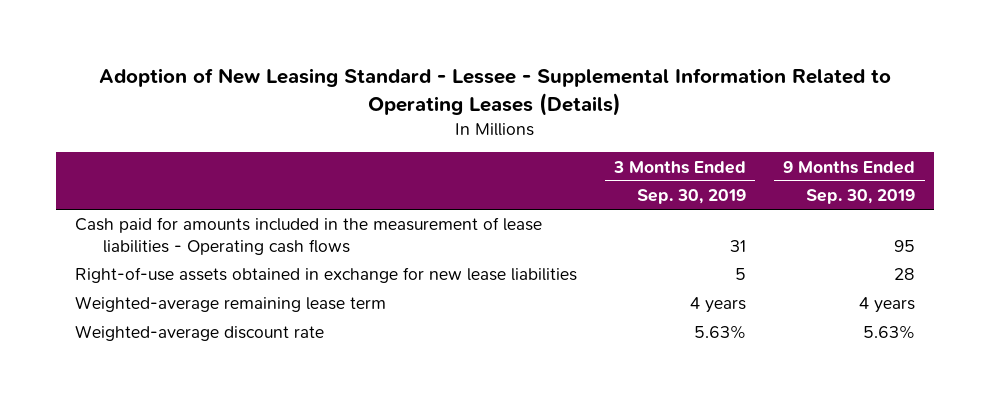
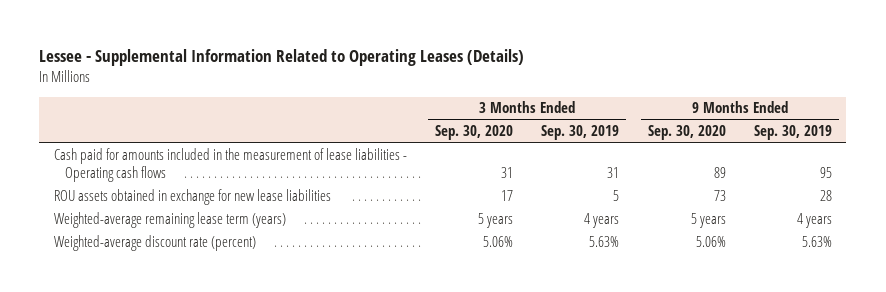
[99,68,892,116] Adoption of New Leasing Standard - Lessee - Supplemental Information Related to Operating Leases (Details) -> [39,49,525,67] Lessee - Supplemental Information Related to Operating Leases (Details)
none -> [434,125,513,141] Sep. 30, 2020
none -> [647,125,726,141] Sep. 30, 2020
[74,267,577,284] Right-of-use assets obtained in exchange for new lease liabilities -> [53,188,331,205] ROU assets obtained in exchange for new lease liabilities
[74,296,386,313] Weighted-average remaining lease term -> [53,211,286,228] Weighted-average remaining lease term (years)
[74,325,324,342] Weighted-average discount rate -> [53,234,256,251] Weighted-average discount rate (percent)

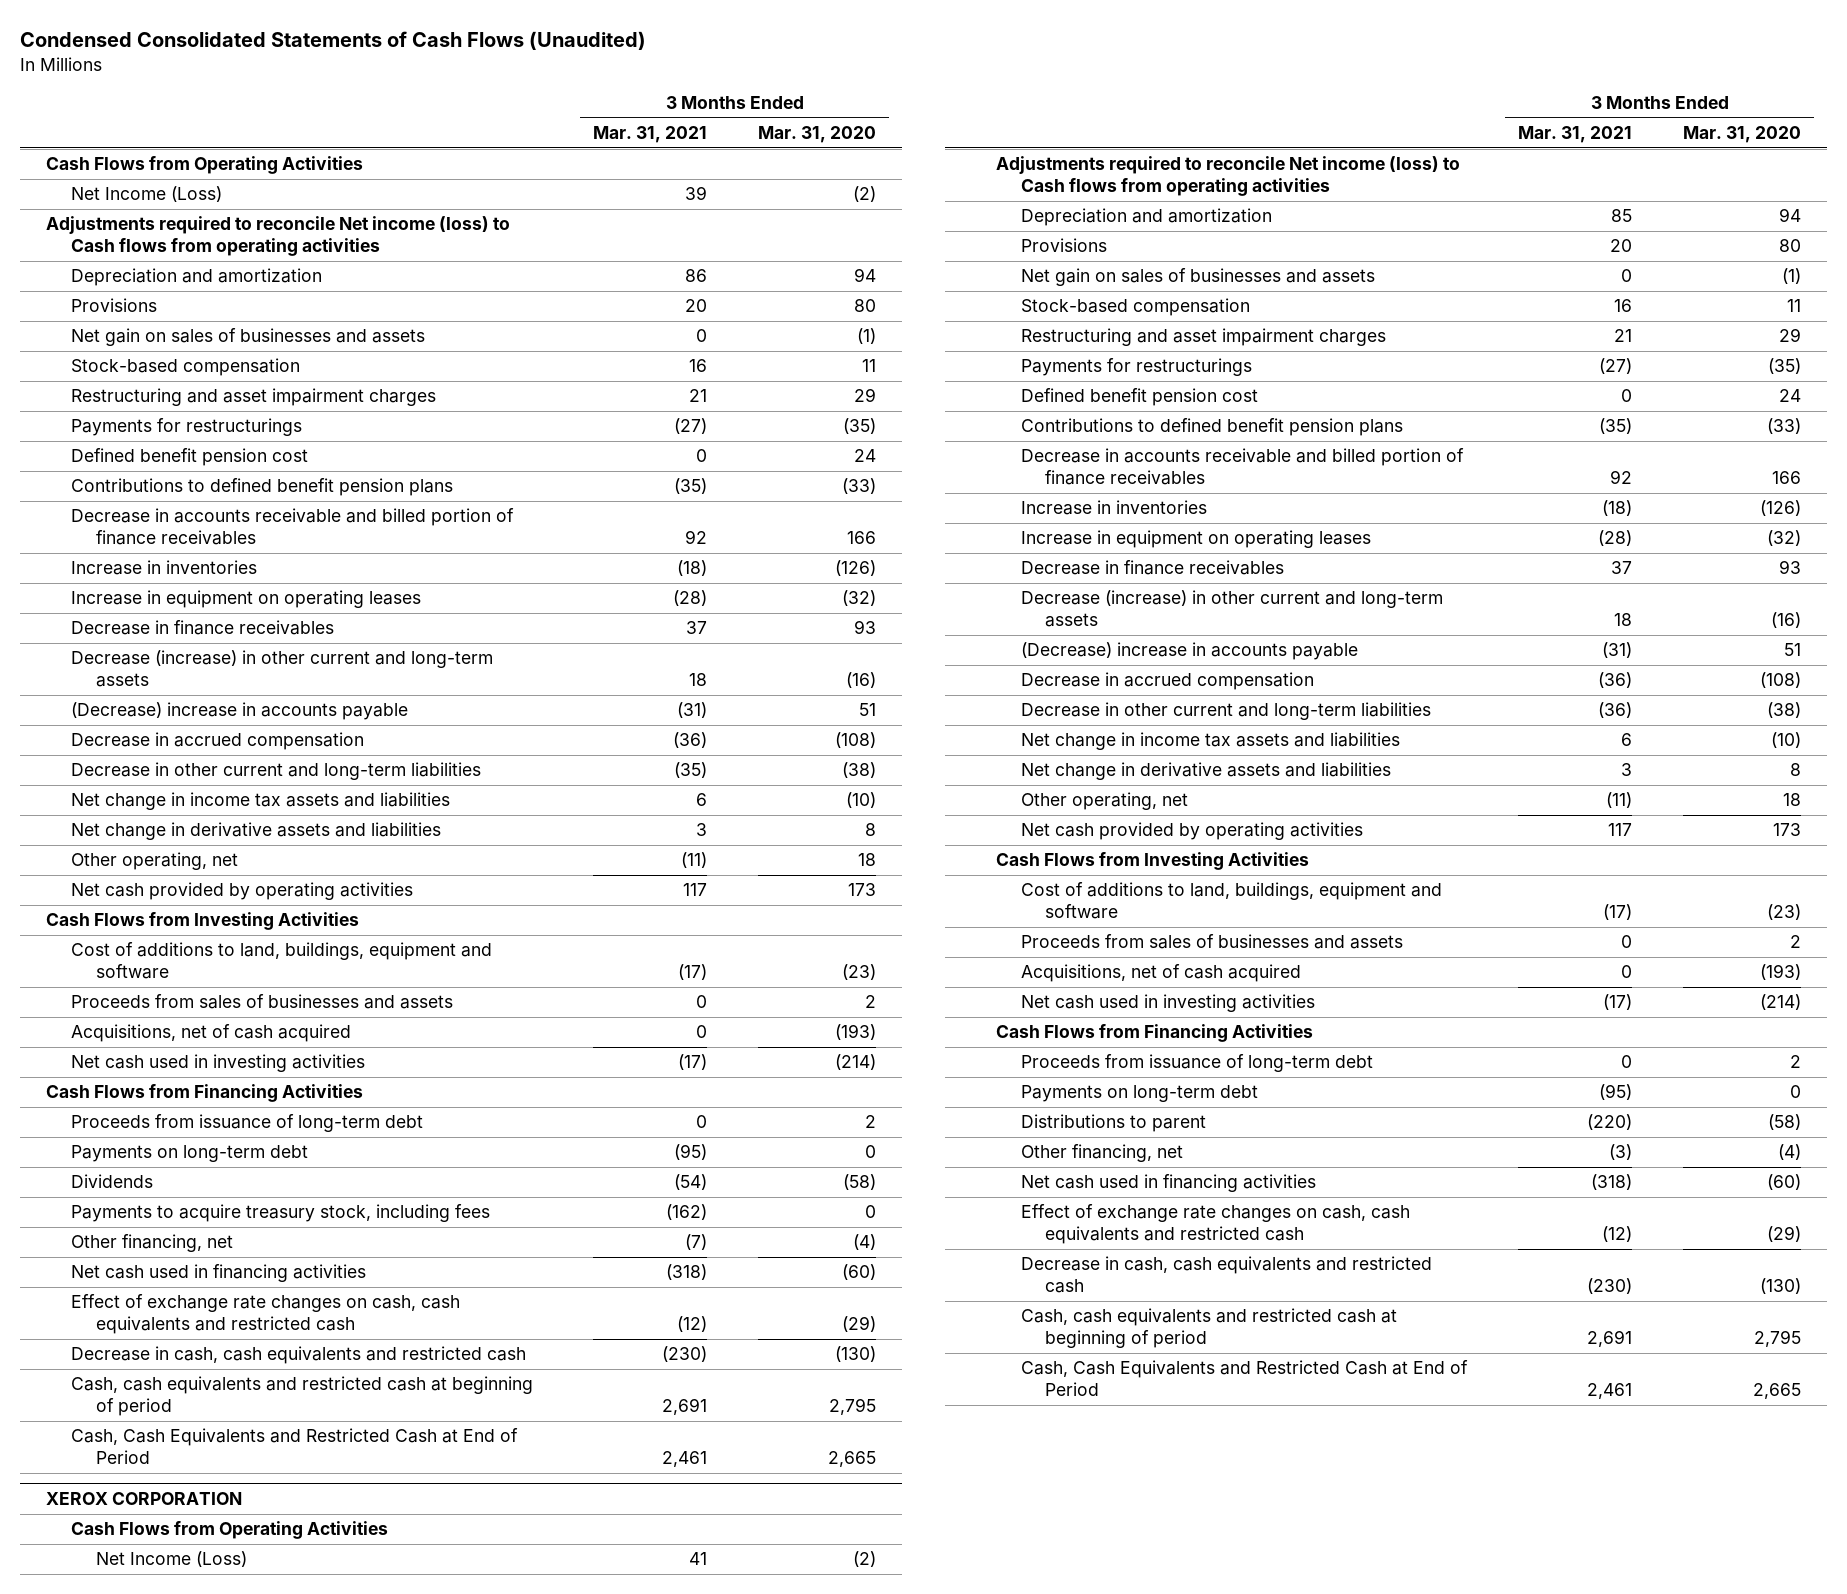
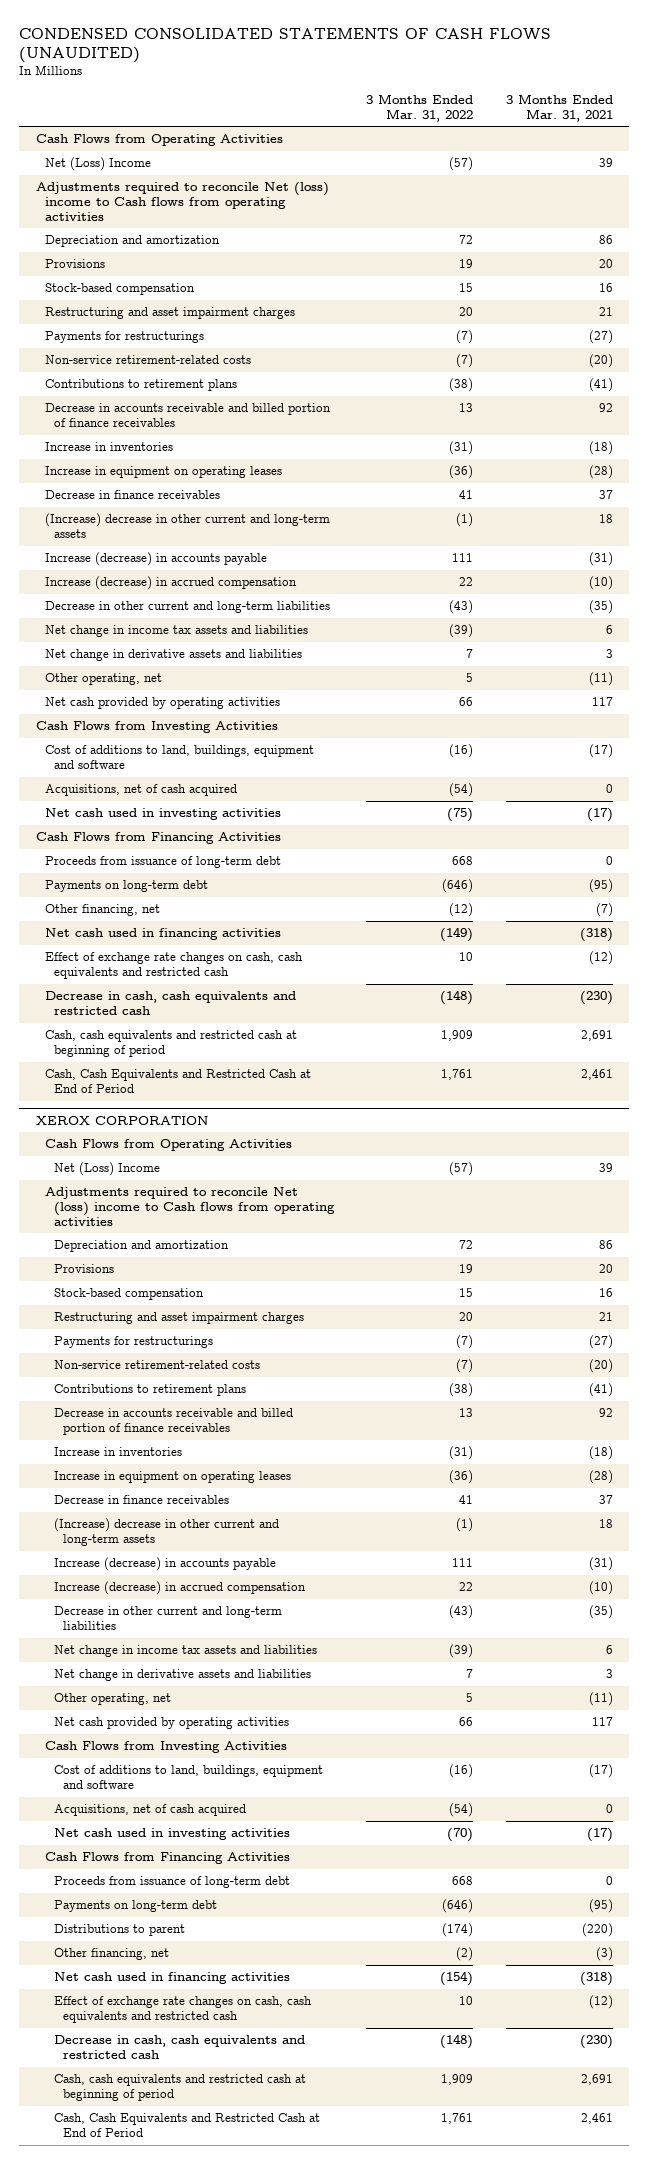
[20,31,647,51] Condensed Consolidated Statements of Cash Flows (Unaudited) -> [19,27,552,64] CONDENSED CONSOLIDATED STATEMENTS OF CASH FLOWS (UNAUDITED)
[758,126,877,144] Mar. 31, 2020 -> none
none -> [366,93,474,122] 3 Months Ended Mar. 31, 2022
[70,186,222,203] Net Income (Loss) -> [44,157,151,172] Net (Loss) Income
[46,216,511,256] Adjustments required to reconcile Net income (loss) to Cash flows from operating activities -> [35,182,329,221] Adjustments required to reconcile Net (loss) income to Cash flows from operating activities
[70,328,425,347] Net gain on sales of businesses and assets -> none
[70,448,308,467] Defined benefit pension cost -> none
[70,478,453,497] Contributions to defined benefit pension plans -> none
none -> [44,355,251,365] Non-service retirement-related costs
none -> [44,379,237,392] Contributions to retirement plans
[70,650,493,687] Decrease (increase) in other current and long-term assets -> [44,513,330,538] (Increase) decrease in other current and long-term assets
[70,702,408,721] (Decrease) increase in accounts payable -> [44,552,267,567] Increase (decrease) in accounts payable
[70,732,364,751] Decrease in accrued compensation -> [44,576,297,591] Increase (decrease) in accrued compensation
[673,732,708,749] (36) -> [588,576,613,591] (10)
[70,994,453,1010] Proceeds from sales of businesses and assets -> none
[70,1174,153,1189] Dividends -> none
[70,1204,490,1223] Payments to acquire treasury stock, including fees -> none
[95,1551,247,1568] Net Income (Loss) -> [53,1162,160,1177] Net (Loss) Income
[689,1552,708,1566] 41 -> [598,1163,613,1173] 39
[995,156,1460,196] Adjustments required to reconcile Net income (loss) to Cash flows from operating activities -> [44,1187,335,1226] Adjustments required to reconcile Net (loss) income to Cash flows from operating activities
[1610,209,1632,223] 85 -> [598,1240,613,1250] 86
[1020,268,1375,287] Net gain on sales of businesses and assets -> none
[1020,388,1258,407] Defined benefit pension cost -> none
[1020,418,1403,437] Contributions to defined benefit pension plans -> none
none -> [53,1360,260,1370] Non-service retirement-related costs
none -> [53,1384,246,1397] Contributions to retirement plans
[1020,590,1443,627] Decrease (increase) in other current and long-term assets -> [53,1518,279,1546] (Increase) decrease in other current and long-term assets
[1020,642,1358,661] (Decrease) increase in accounts payable -> [53,1557,276,1572] Increase (decrease) in accounts payable
[1020,672,1314,691] Decrease in accrued compensation -> [53,1581,306,1596] Increase (decrease) in accrued compensation
[1597,672,1632,689] (36) -> [588,1581,613,1596] (10)
[1597,702,1632,719] (36) -> [588,1605,613,1620] (35)
[1020,934,1403,950] Proceeds from sales of businesses and assets -> none

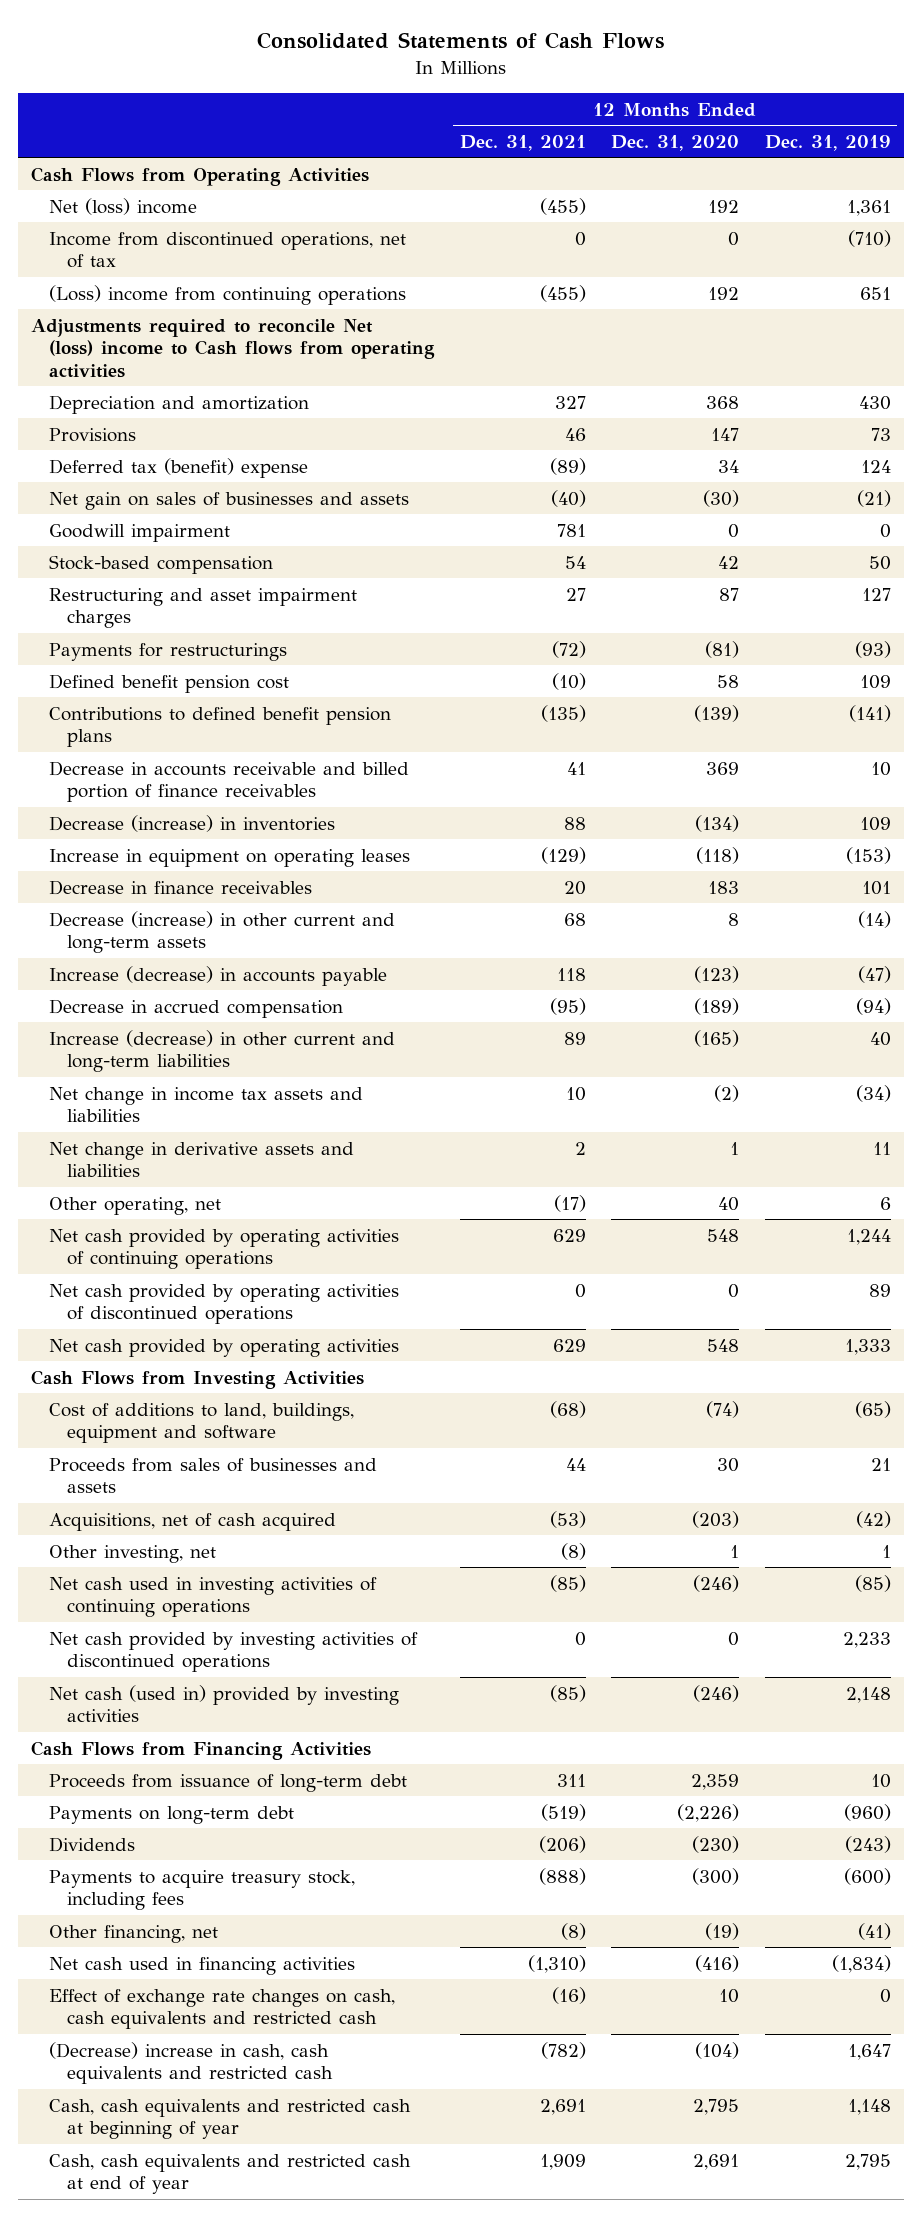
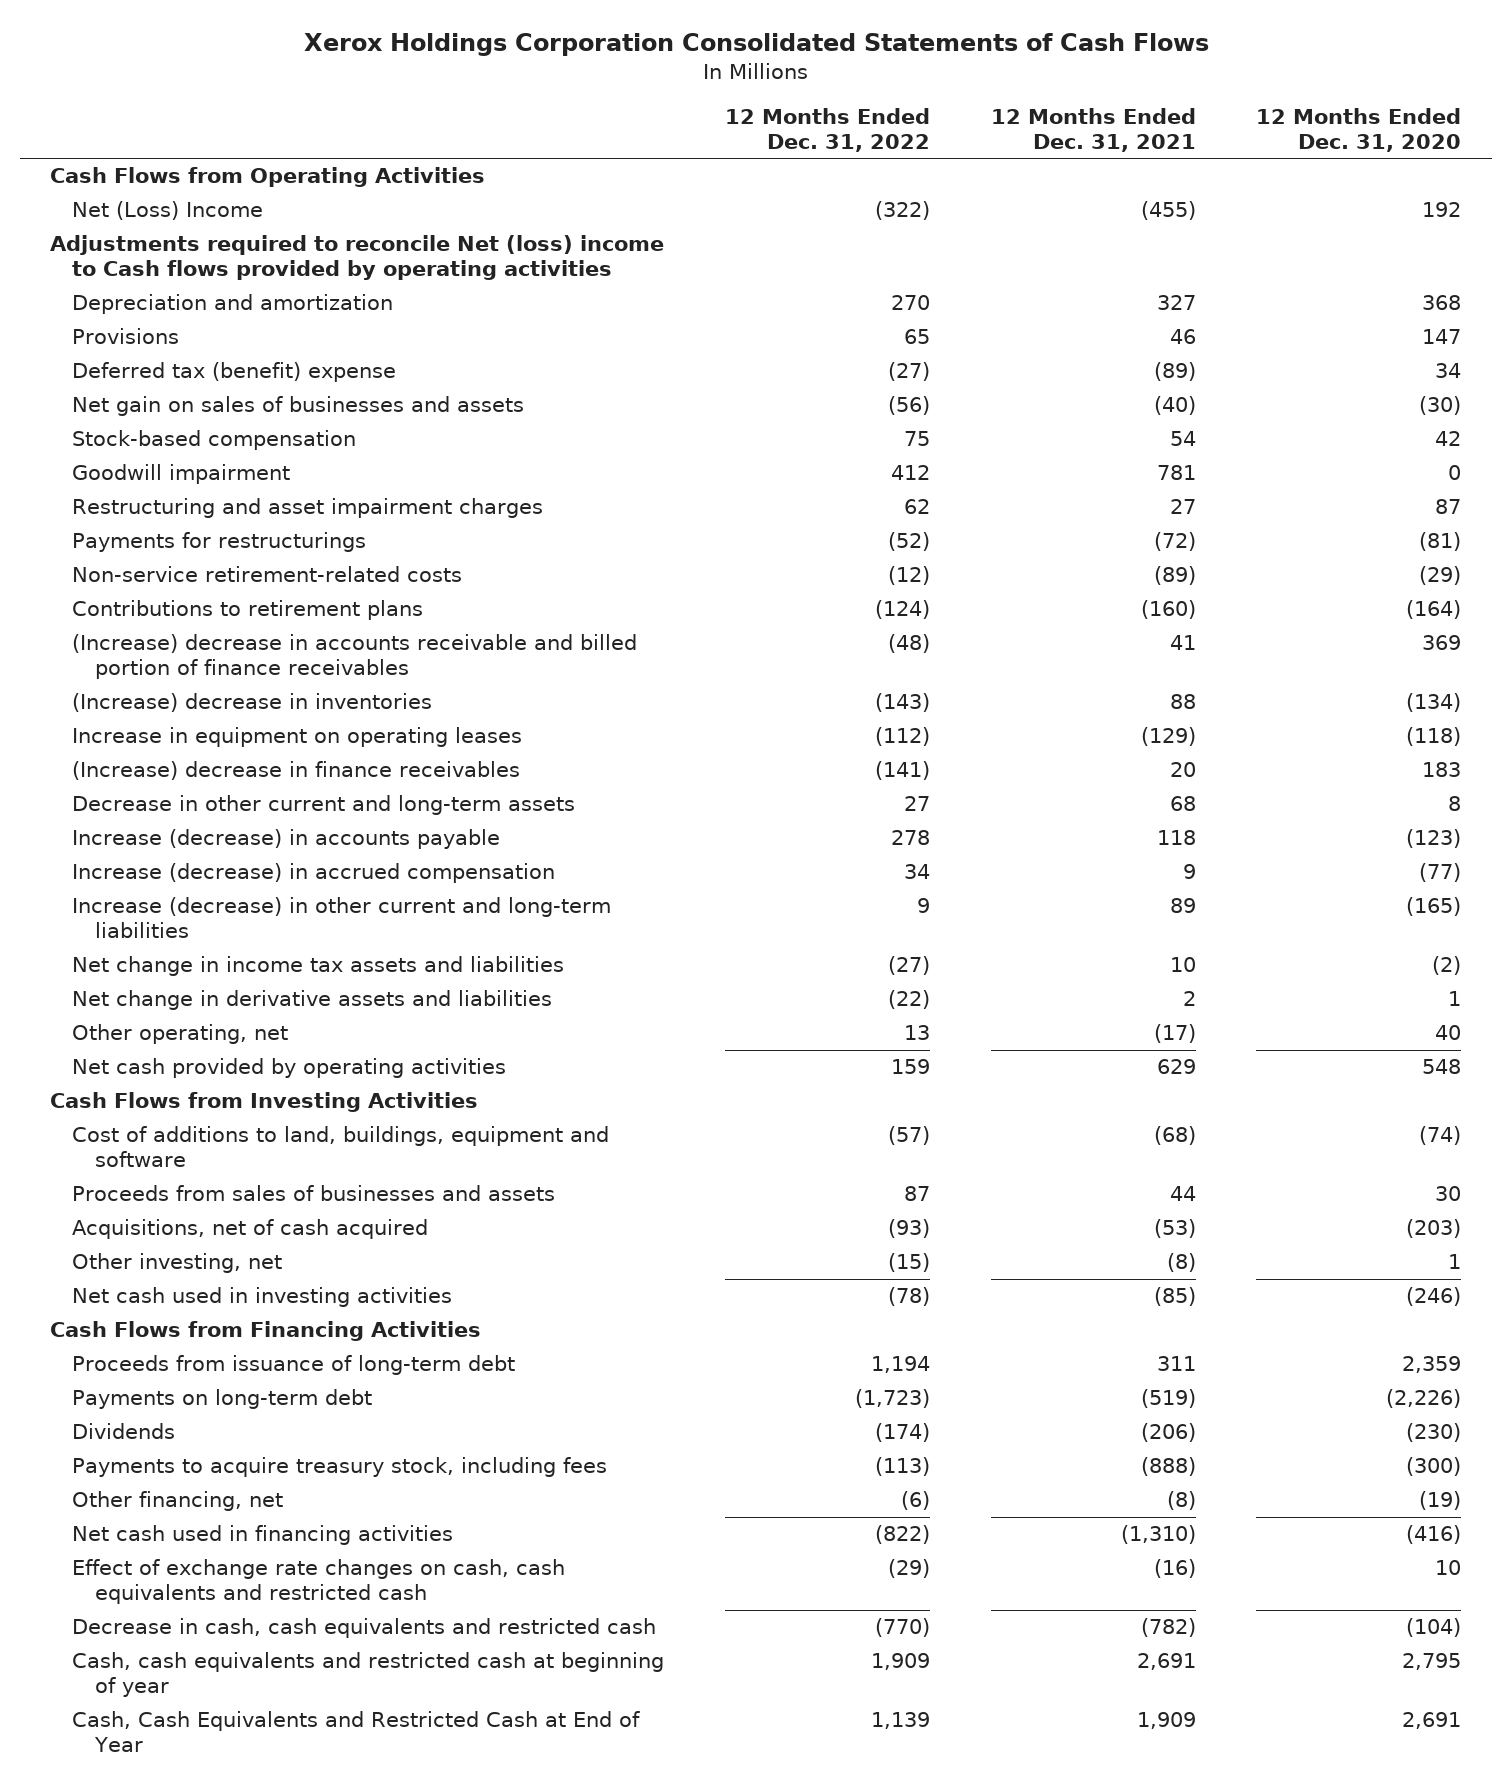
[256,31,664,49] Consolidated Statements of Cash Flows -> [303,33,1209,57] Xerox Holdings Corporation Consolidated Statements of Cash Flows
[764,134,891,151] Dec. 31, 2019 -> none
none -> [724,107,930,152] 12 Months Ended Dec. 31, 2022
[48,231,406,269] Income from discontinued operations, net of tax -> none
[48,284,406,305] (Loss) income from continuing operations -> none
[48,197,197,215] Net (loss) income -> [72,201,264,221] Net (Loss) Income
[30,318,435,378] Adjustments required to reconcile Net (loss) income to Cash flows from operating activities -> [50,235,665,281] Adjustments required to reconcile Net (loss) income to Cash flows provided by operating activities
[48,523,230,542] Goodwill impairment -> [72,464,291,485] Goodwill impairment
[48,673,289,693] Defined benefit pension cost -> none
[48,706,391,748] Contributions to defined benefit pension plans -> none
none -> [72,566,463,583] Non-service retirement-related costs
none -> [72,600,424,621] Contributions to retirement plans
[48,760,409,803] Decrease in accounts receivable and billed portion of finance receivables -> [72,634,638,680] (Increase) decrease in accounts receivable and billed portion of finance receivables
[48,814,335,832] Decrease (increase) in inventories -> [72,693,433,713] (Increase) decrease in inventories
[48,879,312,895] Decrease in finance receivables -> [72,761,521,781] (Increase) decrease in finance receivables
[48,910,395,954] Decrease (increase) in other current and long-term assets -> [72,795,576,816] Decrease in other current and long-term assets
[48,998,343,1018] Decrease in accrued compensation -> [72,863,556,884] Increase (decrease) in accrued compensation
[549,997,586,1015] (95) -> [1182,864,1196,880] 9
[694,997,740,1015] (189) -> [1419,863,1462,883] (77)
[48,1228,399,1270] Net cash provided by operating activities of continuing operations -> none
[48,1283,399,1325] Net cash provided by operating activities of discontinued operations -> none
[48,1576,377,1618] Net cash used in investing activities of continuing operations -> none
[48,1631,418,1673] Net cash provided by investing activities of discontinued operations -> none
[48,1684,399,1723] Net cash (used in) provided by investing activities -> [72,1287,453,1308] Net cash used in investing activities
[48,2041,333,2085] (Decrease) increase in cash, cash equivalents and restricted cash -> [72,1618,657,1639] Decrease in cash, cash equivalents and restricted cash
[48,2153,411,2195] Cash, cash equivalents and restricted cash at end of year -> [72,1711,641,1753] Cash, Cash Equivalents and Restricted Cash at End of Year

